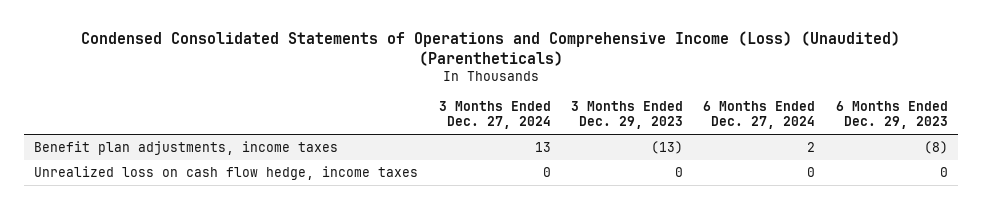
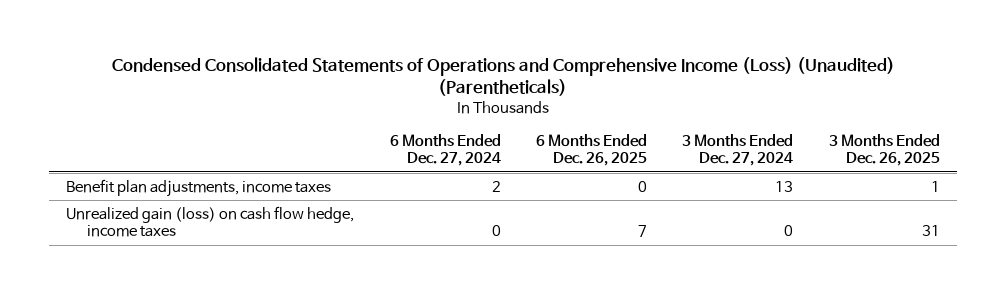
[571,101,684,130] 3 Months Ended Dec. 29, 2023 -> none
[835,101,948,130] 6 Months Ended Dec. 29, 2023 -> none
none -> [536,133,648,167] 6 Months Ended Dec. 26, 2025
none -> [828,133,940,167] 3 Months Ended Dec. 26, 2025
[34,166,419,181] Unrealized loss on cash flow hedge, income taxes -> [66,205,355,238] Unrealized gain (loss) on cash flow hedge, income taxes

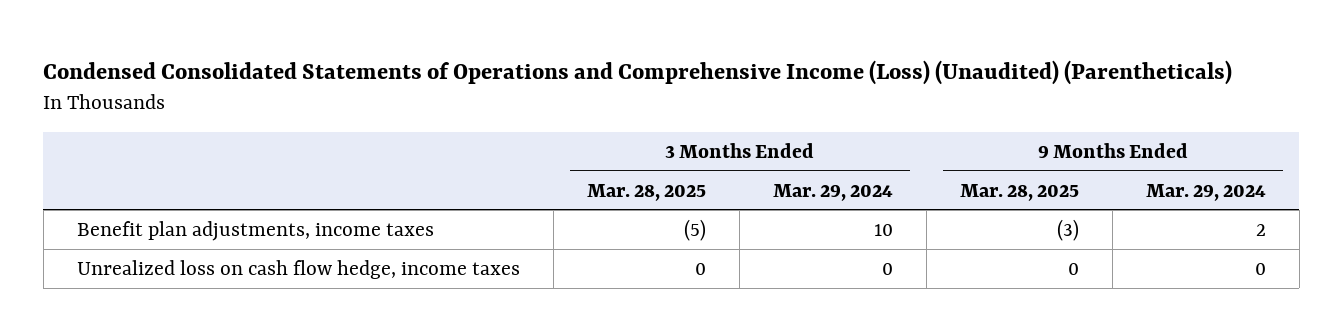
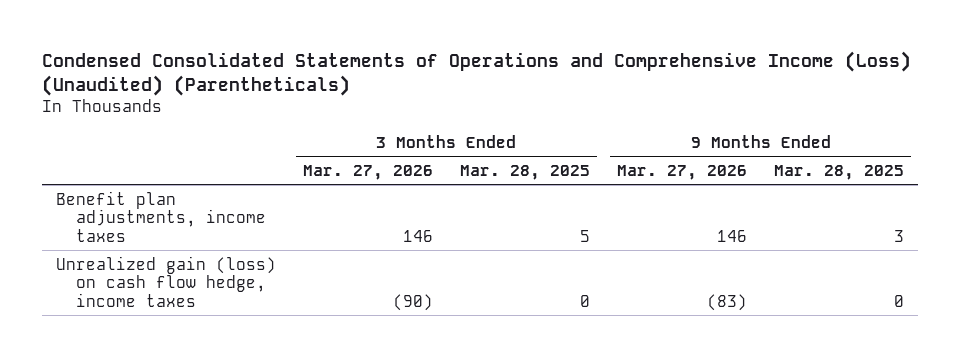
[772,183,893,201] Mar. 29, 2024 -> none
[1145,183,1266,201] Mar. 29, 2024 -> none
none -> [302,164,433,180] Mar. 27, 2026
none -> [617,164,748,180] Mar. 27, 2026
[683,218,706,241] (5) -> [579,229,590,242] 5
[1056,218,1079,241] (3) -> [894,229,905,242] 3
[76,259,520,279] Unrealized loss on cash flow hedge, income taxes -> [55,255,276,307] Unrealized gain (loss) on cash flow hedge, income taxes

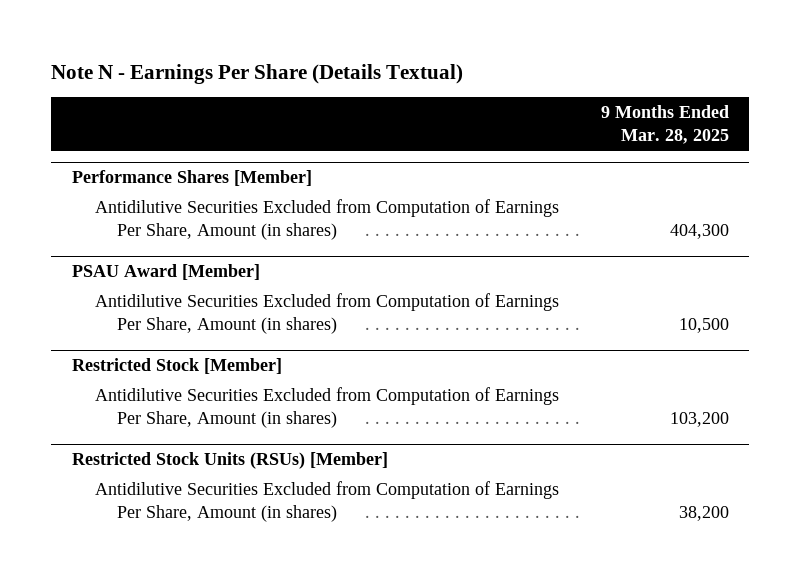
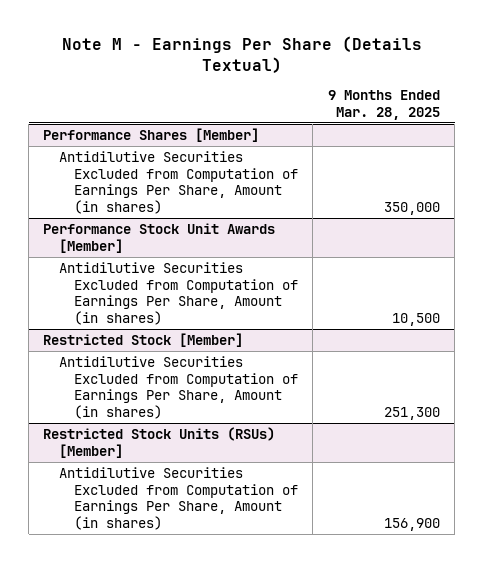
[50,64,463,85] Note N - Earnings Per Share (Details Textual) -> [61,35,422,73] Note M - Earnings Per Share (Details Textual)
[71,264,260,281] PSAU Award [Member] -> none
[669,224,729,240] 404,300 -> [383,202,440,216] 350,000
none -> [43,222,276,253] Performance Stock Unit Awards [Member]
[669,412,729,428] 103,200 -> [383,407,440,421] 251,300
[678,506,729,522] 38,200 -> [383,518,440,532] 156,900

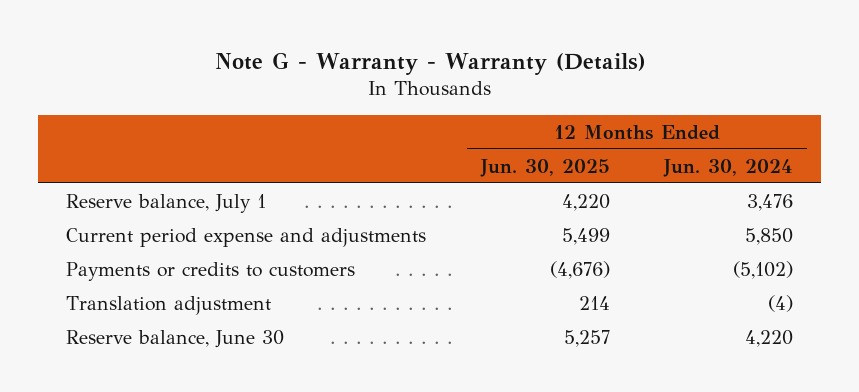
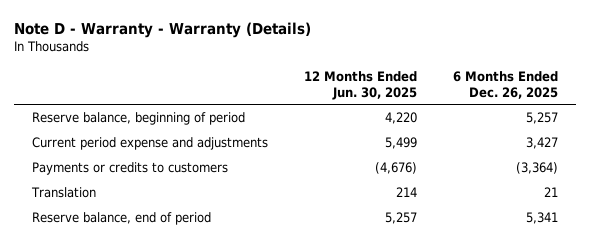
[214,51,646,75] Note G - Warranty - Warranty (Details) -> [14,22,312,39] Note D - Warranty - Warranty (Details)
[663,158,794,177] Jun. 30, 2024 -> none
none -> [453,71,559,99] 6 Months Ended Dec. 26, 2025
[65,193,266,213] Reserve balance, July 1 -> [32,112,246,126] Reserve balance, beginning of period
[65,295,271,315] Translation adjustment -> [31,187,97,199] Translation
[65,329,284,348] Reserve balance, June 30 -> [32,212,212,226] Reserve balance, end of period

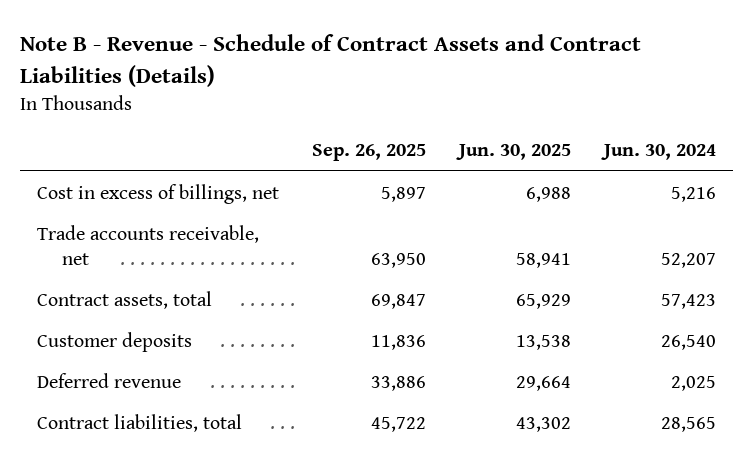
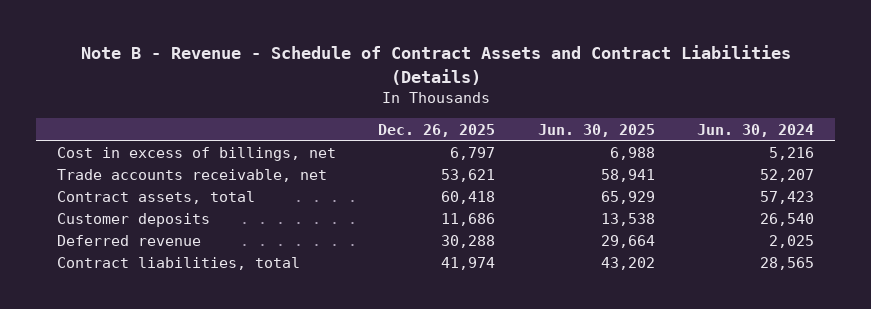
[311,144,426,162] Sep. 26, 2025 -> none
none -> [378,123,496,137] Dec. 26, 2025
[516,416,572,432] 43,302 -> [600,256,655,270] 43,202

